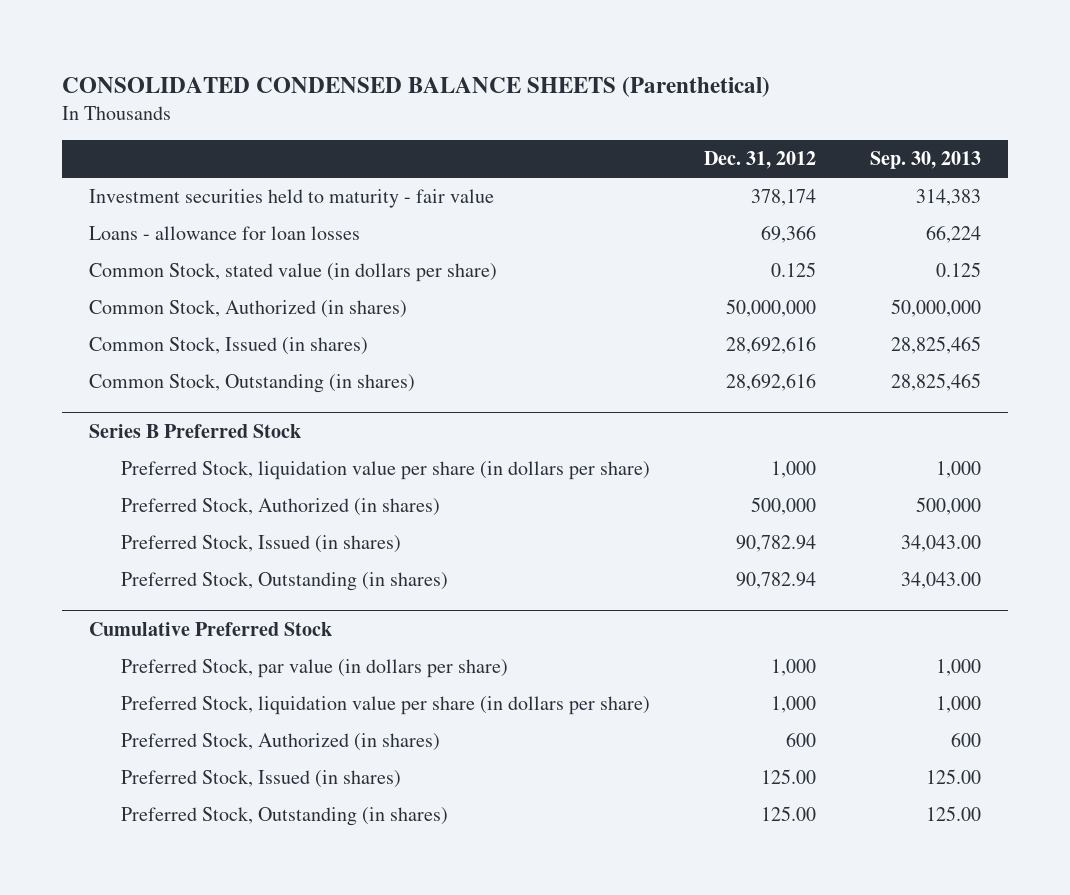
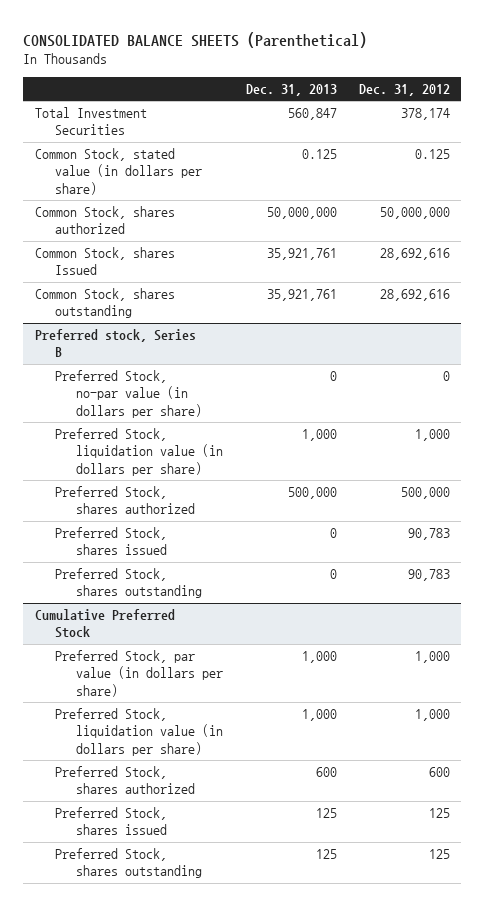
[61,76,770,97] CONSOLIDATED CONDENSED BALANCE SHEETS (Parenthetical) -> [23,31,368,48] CONSOLIDATED BALANCE SHEETS (Parenthetical)
[869,151,981,170] Sep. 30, 2013 -> none
none -> [245,83,337,96] Dec. 31, 2013
[88,226,360,241] Loans - allowance for loan losses -> none
[88,189,494,209] Investment securities held to maturity - fair value -> [34,107,147,136] Total Investment Securities
[88,300,407,319] Common Stock, Authorized (in shares) -> [34,206,175,235] Common Stock, shares authorized
[88,337,368,356] Common Stock, Issued (in shares) -> [34,247,175,276] Common Stock, shares Issued
[88,374,415,394] Common Stock, Outstanding (in shares) -> [34,288,175,319] Common Stock, shares outstanding
[88,424,301,439] Series B Preferred Stock -> [34,329,196,358] Preferred stock, Series B
none -> [55,370,203,418] Preferred Stock, no-par value (in dollars per share)
[120,461,650,481] Preferred Stock, liquidation value per share (in dollars per share) -> [55,428,224,476] Preferred Stock, liquidation value (in dollars per share)
[120,498,440,517] Preferred Stock, Authorized (in shares) -> [55,486,196,515] Preferred Stock, shares authorized
[120,535,401,554] Preferred Stock, Issued (in shares) -> [55,527,168,556] Preferred Stock, shares issued
[735,535,816,553] 90,782.94 -> [408,528,451,541] 90,783
[120,572,448,592] Preferred Stock, Outstanding (in shares) -> [55,568,203,599] Preferred Stock, shares outstanding
[735,572,816,590] 90,782.94 -> [408,569,451,582] 90,783
[120,696,650,716] Preferred Stock, liquidation value per share (in dollars per share) -> [55,708,224,756] Preferred Stock, liquidation value (in dollars per share)
[120,733,440,752] Preferred Stock, Authorized (in shares) -> [55,766,196,795] Preferred Stock, shares authorized
[120,770,401,789] Preferred Stock, Issued (in shares) -> [55,807,168,836] Preferred Stock, shares issued
[760,769,816,785] 125.00 -> [429,808,451,819] 125
[120,807,448,827] Preferred Stock, Outstanding (in shares) -> [55,848,203,879] Preferred Stock, shares outstanding
[760,806,816,822] 125.00 -> [429,849,451,860] 125

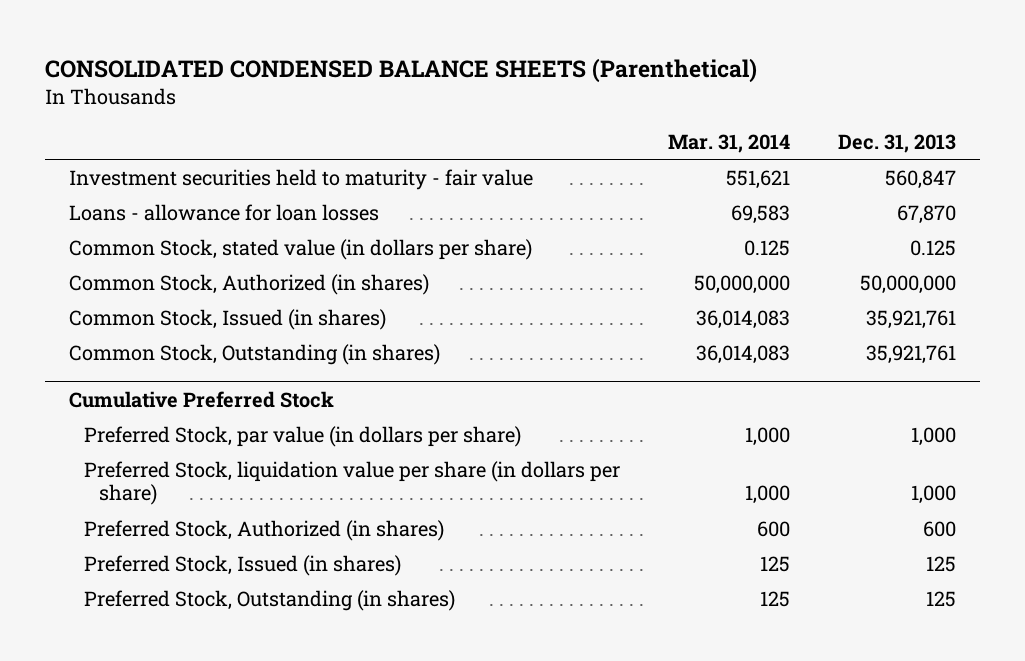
[23,31,368,48] CONSOLIDATED BALANCE SHEETS (Parenthetical) -> [45,57,758,83] CONSOLIDATED CONDENSED BALANCE SHEETS (Parenthetical)
[359,83,451,96] Dec. 31, 2012 -> none
none -> [668,133,791,153] Mar. 31, 2014
[34,107,147,136] Total Investment Securities -> [69,168,534,190] Investment securities held to maturity - fair value
none -> [69,203,380,221] Loans - allowance for loan losses
[34,329,196,358] Preferred stock, Series B -> none
[55,370,203,418] Preferred Stock, no-par value (in dollars per share) -> none
[55,428,224,476] Preferred Stock, liquidation value (in dollars per share) -> none
[55,486,196,515] Preferred Stock, shares authorized -> none
[55,527,168,556] Preferred Stock, shares issued -> none
[55,568,203,599] Preferred Stock, shares outstanding -> none
[34,206,175,235] Common Stock, shares authorized -> [69,273,430,295] Common Stock, Authorized (in shares)
[34,247,175,276] Common Stock, shares Issued -> [69,308,387,330] Common Stock, Issued (in shares)
[34,288,175,319] Common Stock, shares outstanding -> [69,343,441,365] Common Stock, Outstanding (in shares)
[55,708,224,756] Preferred Stock, liquidation value (in dollars per share) -> [84,460,621,506] Preferred Stock, liquidation value per share (in dollars per share)
[55,766,196,795] Preferred Stock, shares authorized -> [84,519,445,541] Preferred Stock, Authorized (in shares)
[55,807,168,836] Preferred Stock, shares issued -> [84,554,402,576] Preferred Stock, Issued (in shares)
[55,848,203,879] Preferred Stock, shares outstanding -> [84,589,456,611] Preferred Stock, Outstanding (in shares)

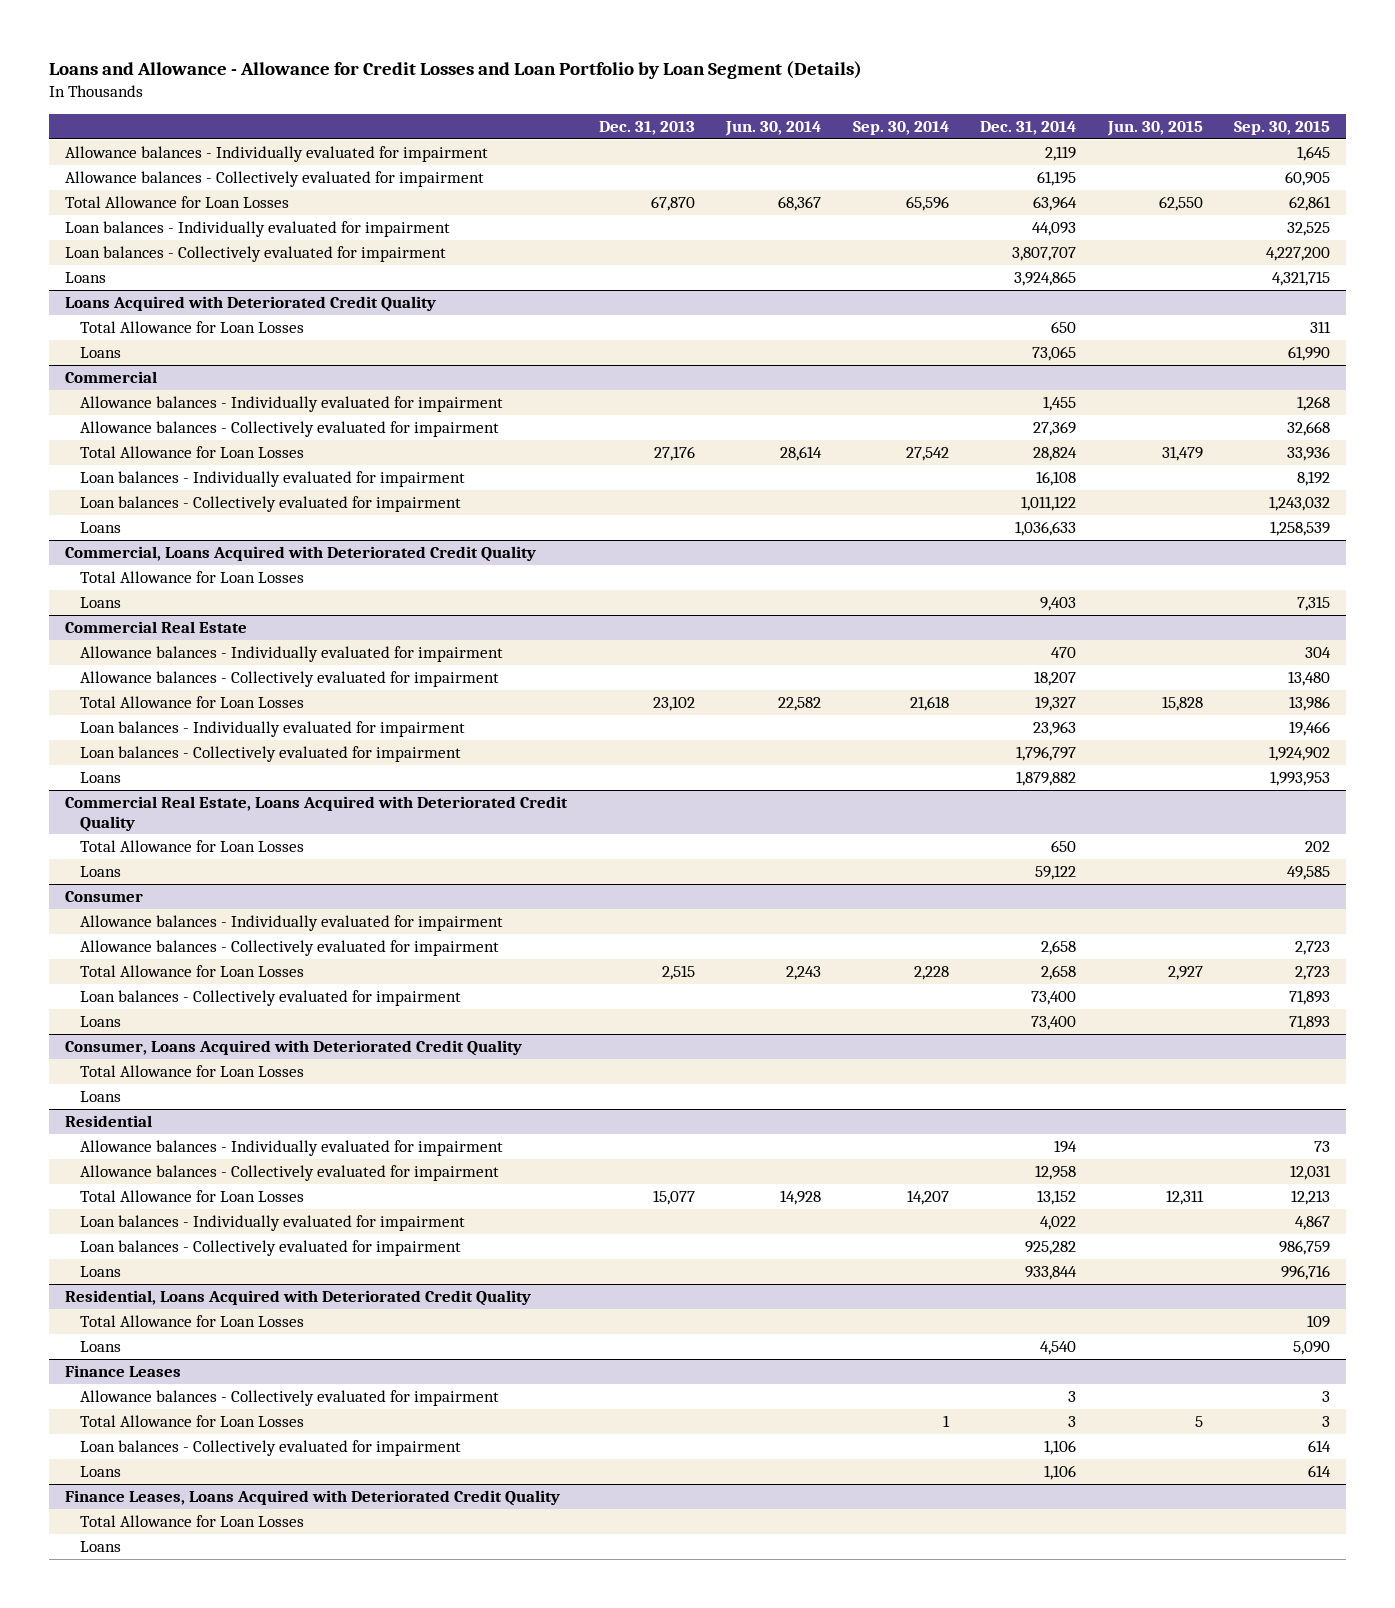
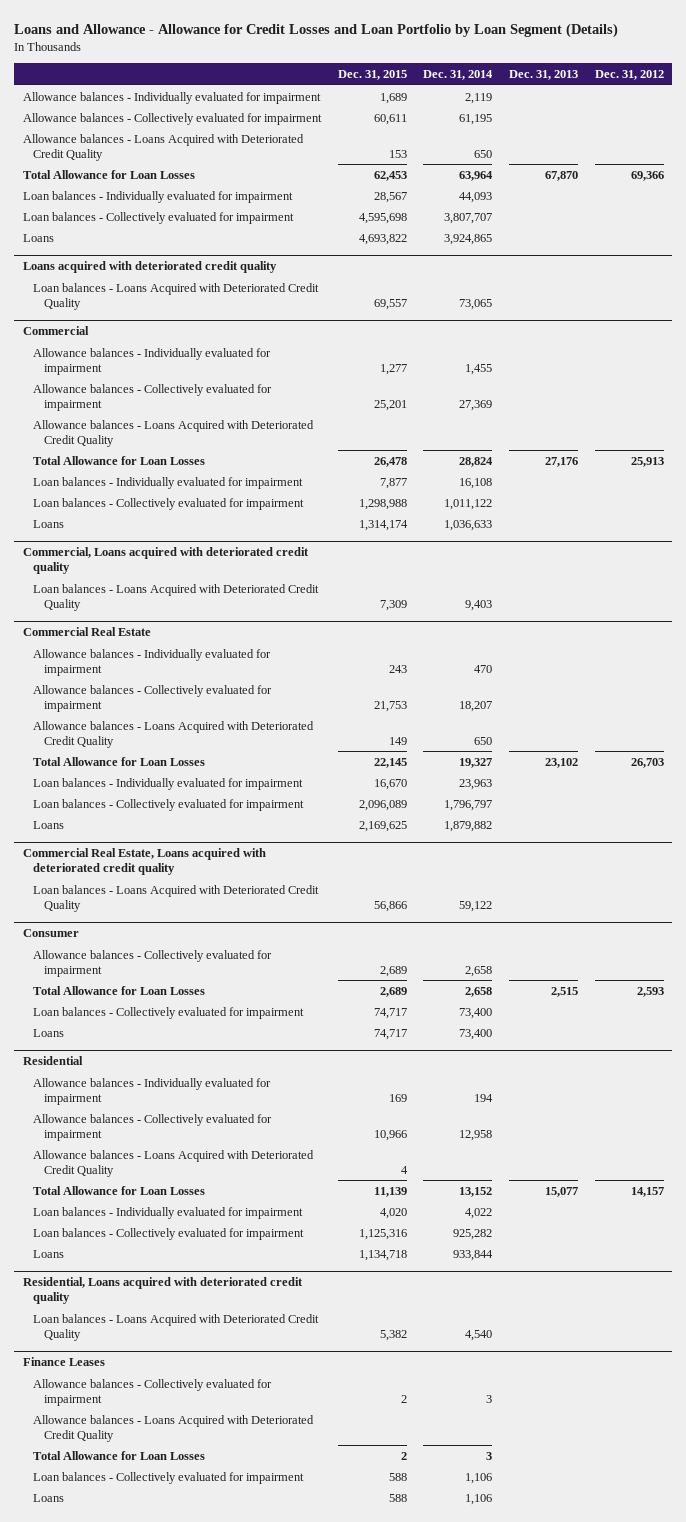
[725,120,822,136] Jun. 30, 2014 -> none
[852,120,949,135] Sep. 30, 2014 -> none
[1106,120,1203,136] Jun. 30, 2015 -> none
[1234,120,1331,135] Sep. 30, 2015 -> none
none -> [337,69,407,80] Dec. 31, 2015
none -> [594,69,664,80] Dec. 31, 2012
none -> [22,133,304,161] Allowance balances - Loans Acquired with Deteriorated Credit Quality
[80,321,305,334] Total Allowance for Loan Losses -> none
[65,296,437,313] Loans Acquired with Deteriorated Credit Quality -> [22,261,277,274] Loans acquired with deteriorated credit quality
[80,347,122,359] Loans -> [33,282,320,310] Loan balances - Loans Acquired with Deteriorated Credit Quality
none -> [33,419,315,447] Allowance balances - Loans Acquired with Deteriorated Credit Quality
[80,571,305,584] Total Allowance for Loan Losses -> none
[65,546,537,563] Commercial, Loans Acquired with Deteriorated Credit Quality -> [22,547,309,575] Commercial, Loans acquired with deteriorated credit quality
[80,597,122,609] Loans -> [33,583,320,611] Loan balances - Loans Acquired with Deteriorated Credit Quality
none -> [33,720,315,748] Allowance balances - Loans Acquired with Deteriorated Credit Quality
[80,840,305,853] Total Allowance for Loan Losses -> none
[65,796,569,832] Commercial Real Estate, Loans Acquired with Deteriorated Credit Quality -> [22,848,266,876] Commercial Real Estate, Loans acquired with deteriorated credit quality
[80,866,122,878] Loans -> [33,884,320,912] Loan balances - Loans Acquired with Deteriorated Credit Quality
[80,915,504,932] Allowance balances - Individually evaluated for impairment -> none
[65,1040,523,1057] Consumer, Loans Acquired with Deteriorated Credit Quality -> none
[80,1065,305,1078] Total Allowance for Loan Losses -> none
[80,1091,122,1103] Loans -> none
none -> [33,1149,315,1177] Allowance balances - Loans Acquired with Deteriorated Credit Quality
[80,1315,305,1328] Total Allowance for Loan Losses -> none
[65,1290,532,1307] Residential, Loans Acquired with Deteriorated Credit Quality -> [22,1277,303,1305] Residential, Loans acquired with deteriorated credit quality
[80,1341,122,1353] Loans -> [33,1313,320,1341] Loan balances - Loans Acquired with Deteriorated Credit Quality
none -> [33,1414,315,1442] Allowance balances - Loans Acquired with Deteriorated Credit Quality
[65,1490,561,1507] Finance Leases, Loans Acquired with Deteriorated Credit Quality -> none
[80,1515,305,1528] Total Allowance for Loan Losses -> none
[80,1541,122,1553] Loans -> none

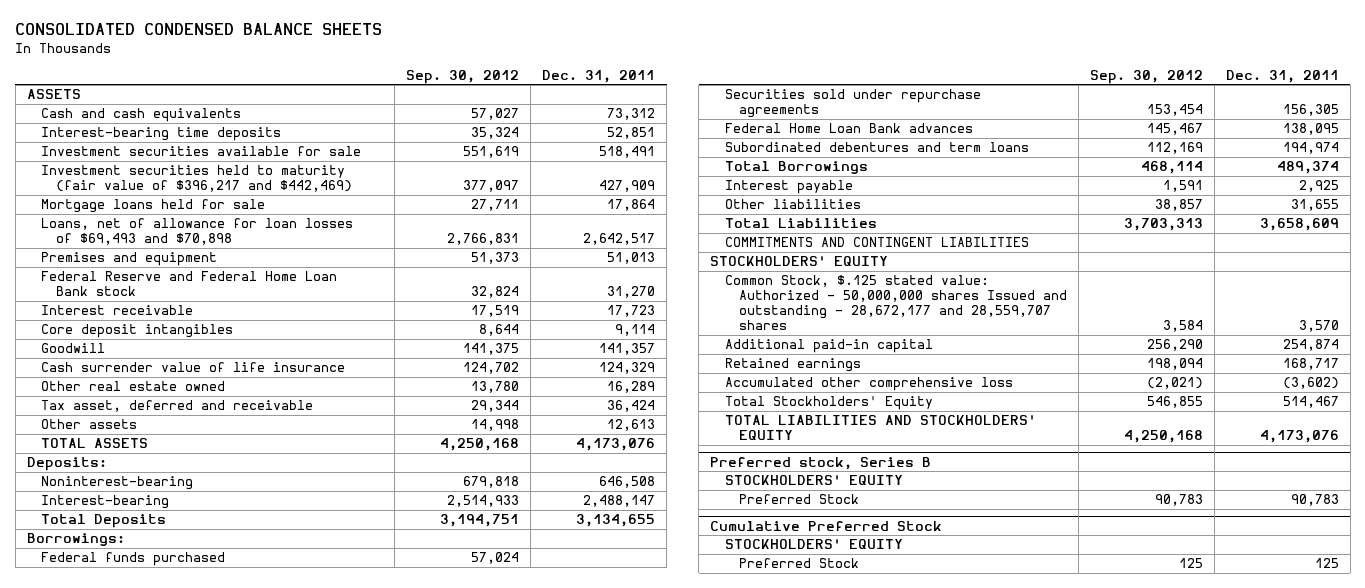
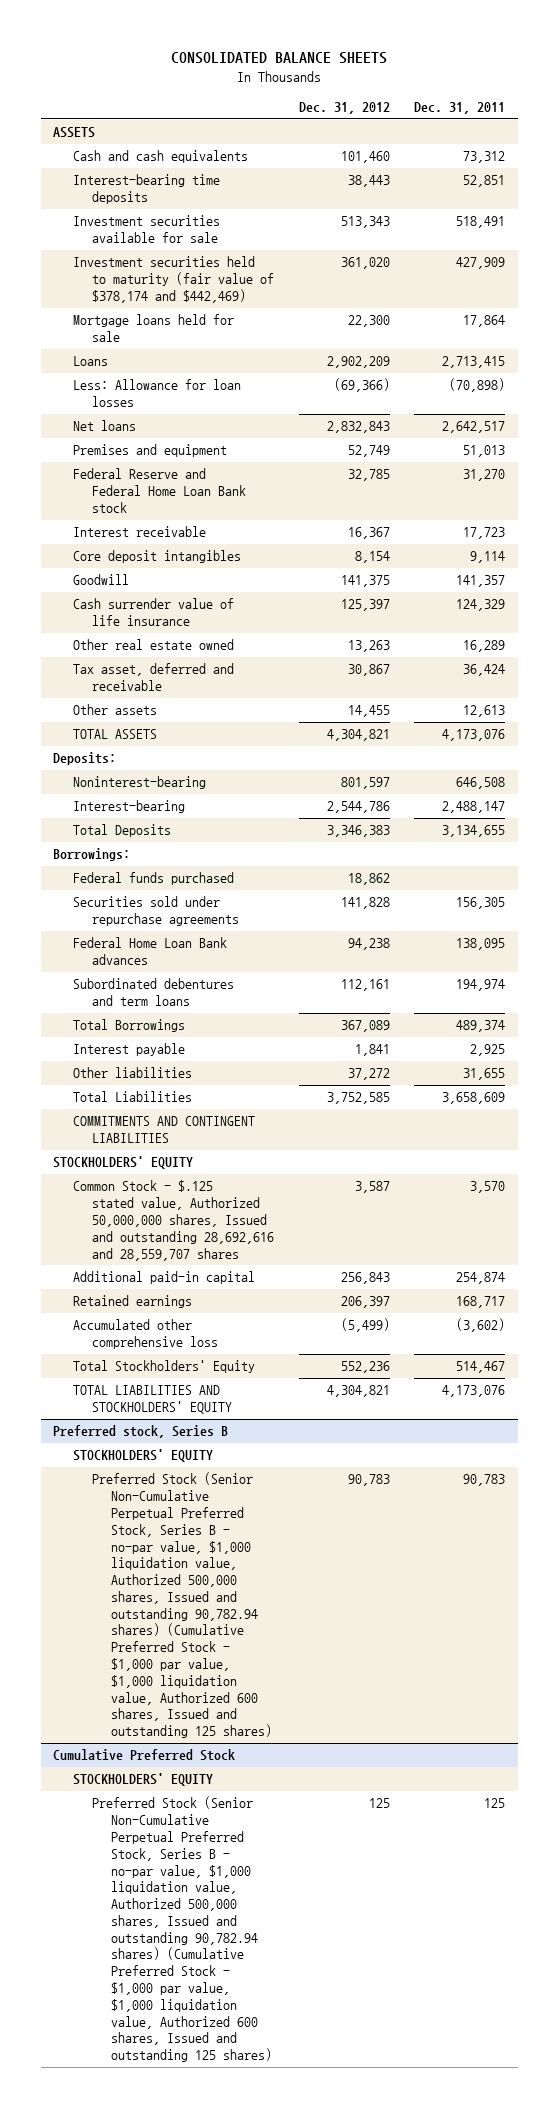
[15,23,383,36] CONSOLIDATED CONDENSED BALANCE SHEETS -> [171,52,388,65] CONSOLIDATED BALANCE SHEETS
[406,69,520,84] Sep. 30, 2012 -> none
none -> [298,102,390,115] Dec. 31, 2012
[41,165,352,193] Investment securities held to maturity (fair value of $396,217 and $442,469) -> [72,256,274,304] Investment securities held to maturity (fair value of $378,174 and $442,469)
none -> [72,356,108,367] Loans
none -> [72,379,241,408] Less: Allowance for loan losses
[41,218,354,246] Loans, net of allowance for loan losses of $69,493 and $70,898 -> [72,420,136,432] Net loans
[724,275,1068,331] Common Stock, $.125 stated value: Authorized - 50,000,000 shares Issued and outstanding - 28,672,177 and 28,559,707 shares -> [72,1180,274,1261] Common Stock - $.125 stated value, Authorized 50,000,000 shares, Issued and outstanding 28,692,616 and 28,559,707 shares
[739,494,860,505] Preferred Stock -> [91,1472,273,1739] Preferred Stock (Senior Non-Cumulative Perpetual Preferred Stock, Series B - no-par value, $1,000 liquidation value, Authorized 500,000 shares, Issued and outstanding 90,782.94 shares) (Cumulative Preferred Stock - $1,000 par value, $1,000 liquidation value, Authorized 600 shares, Issued and outstanding 125 shares)
[739,558,860,569] Preferred Stock -> [91,1796,273,2063] Preferred Stock (Senior Non-Cumulative Perpetual Preferred Stock, Series B - no-par value, $1,000 liquidation value, Authorized 500,000 shares, Issued and outstanding 90,782.94 shares) (Cumulative Preferred Stock - $1,000 par value, $1,000 liquidation value, Authorized 600 shares, Issued and outstanding 125 shares)

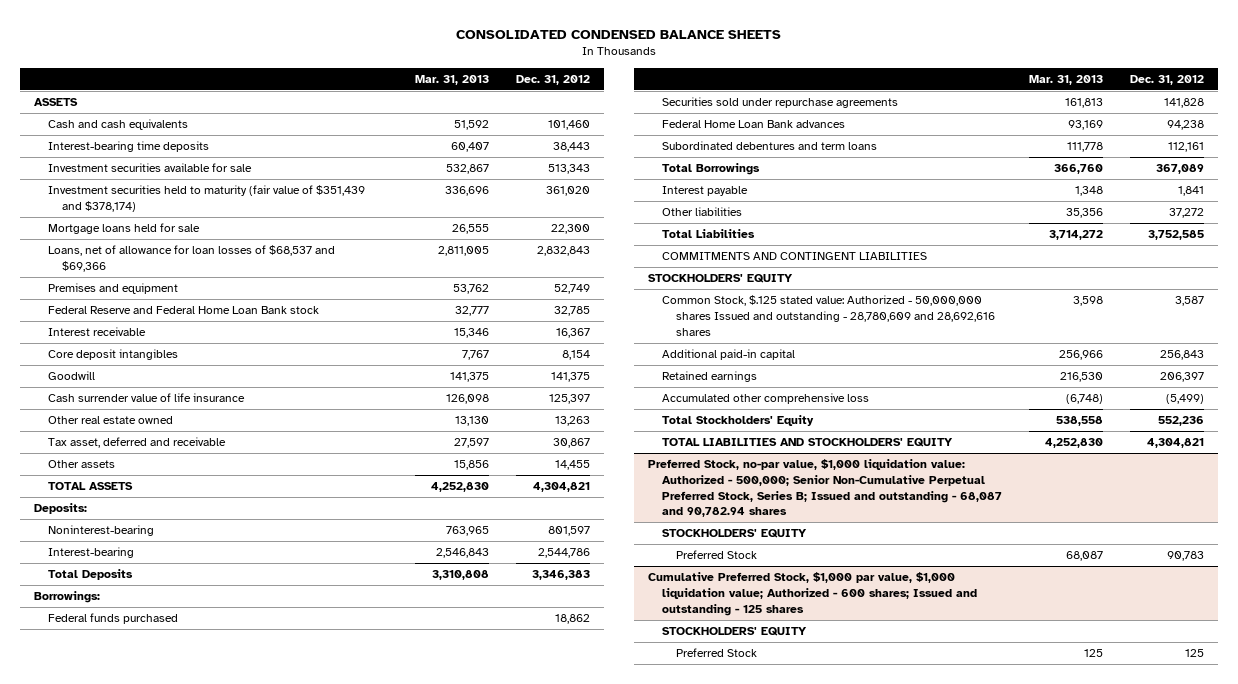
[171,52,388,65] CONSOLIDATED BALANCE SHEETS -> [455,30,781,40] CONSOLIDATED CONDENSED BALANCE SHEETS
[414,102,506,115] Dec. 31, 2011 -> none
none -> [415,74,490,85] Mar. 31, 2013
[72,256,274,304] Investment securities held to maturity (fair value of $378,174 and $442,469) -> [47,185,365,212] Investment securities held to maturity (fair value of $351,439 and $378,174)
[72,356,108,367] Loans -> none
[72,379,241,408] Less: Allowance for loan losses -> none
[72,420,136,432] Net loans -> [47,245,335,272] Loans, net of allowance for loan losses of $68,537 and $69,366
[72,1180,274,1261] Common Stock - $.125 stated value, Authorized 50,000,000 shares, Issued and outstanding 28,692,616 and 28,559,707 shares -> [661,295,995,336] Common Stock, $.125 stated value: Authorized - 50,000,000 shares Issued and outstanding - 28,780,609 and 28,692,616 shares
[53,1425,229,1439] Preferred stock, Series B -> none
none -> [647,459,1002,518] Preferred Stock, no-par value, $1,000 liquidation value: Authorized - 500,000; Senior Non-Cumulative Perpetual Preferred Stock, Series B; Issued and outstanding - 68,087 and 90,782.94 shares
[53,1749,236,1762] Cumulative Preferred Stock -> none
[91,1472,273,1739] Preferred Stock (Senior Non-Cumulative Perpetual Preferred Stock, Series B - no-par value, $1,000 liquidation value, Authorized 500,000 shares, Issued and outstanding 90,782.94 shares) (Cumulative Preferred Stock - $1,000 par value, $1,000 liquidation value, Authorized 600 shares, Issued and outstanding 125 shares) -> [675,550,757,560] Preferred Stock
none -> [647,572,977,616] Cumulative Preferred Stock, $1,000 par value, $1,000 liquidation value; Authorized - 600 shares; Issued and outstanding - 125 shares
[91,1796,273,2063] Preferred Stock (Senior Non-Cumulative Perpetual Preferred Stock, Series B - no-par value, $1,000 liquidation value, Authorized 500,000 shares, Issued and outstanding 90,782.94 shares) (Cumulative Preferred Stock - $1,000 par value, $1,000 liquidation value, Authorized 600 shares, Issued and outstanding 125 shares) -> [675,648,757,658] Preferred Stock

